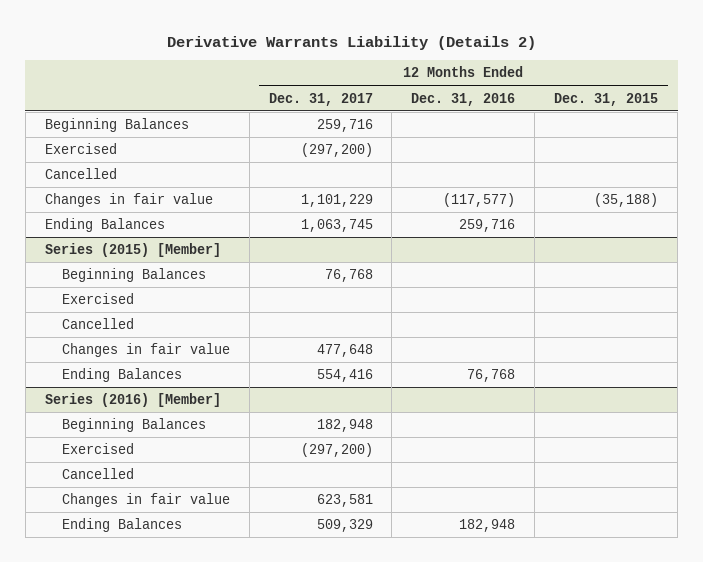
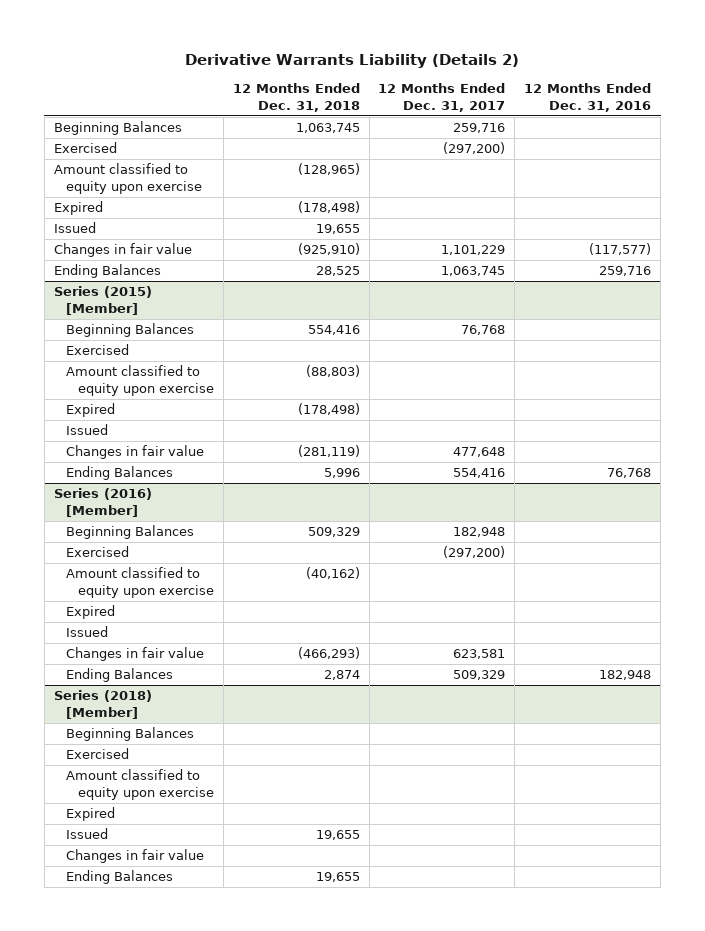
[554,92,659,106] Dec. 31, 2015 -> none
none -> [232,83,360,113] 12 Months Ended Dec. 31, 2018
none -> [53,163,202,195] Amount classified to equity upon exercise
[44,168,117,180] Cancelled -> [53,201,103,216] Expired
none -> [53,222,96,234] Issued
none -> [65,365,214,397] Amount classified to equity upon exercise
[61,318,134,330] Cancelled -> [65,403,115,418] Expired
none -> [65,424,108,436] Issued
none -> [65,567,214,599] Amount classified to equity upon exercise
[61,468,134,480] Cancelled -> [65,605,115,620] Expired
none -> [65,626,108,638] Issued
none -> [53,690,152,720] Series (2018) [Member]
none -> [65,727,194,742] Beginning Balances
none -> [65,748,129,760] Exercised
none -> [65,769,214,801] Amount classified to equity upon exercise
none -> [65,807,115,822] Expired
none -> [65,828,108,840] Issued
none -> [65,849,204,864] Changes in fair value
none -> [65,870,173,885] Ending Balances

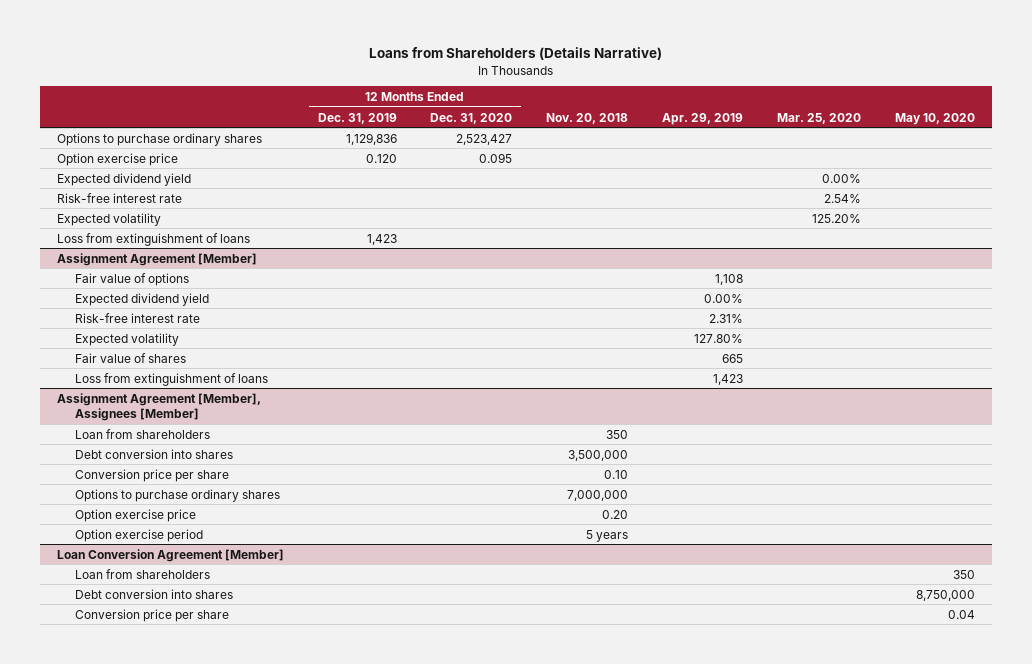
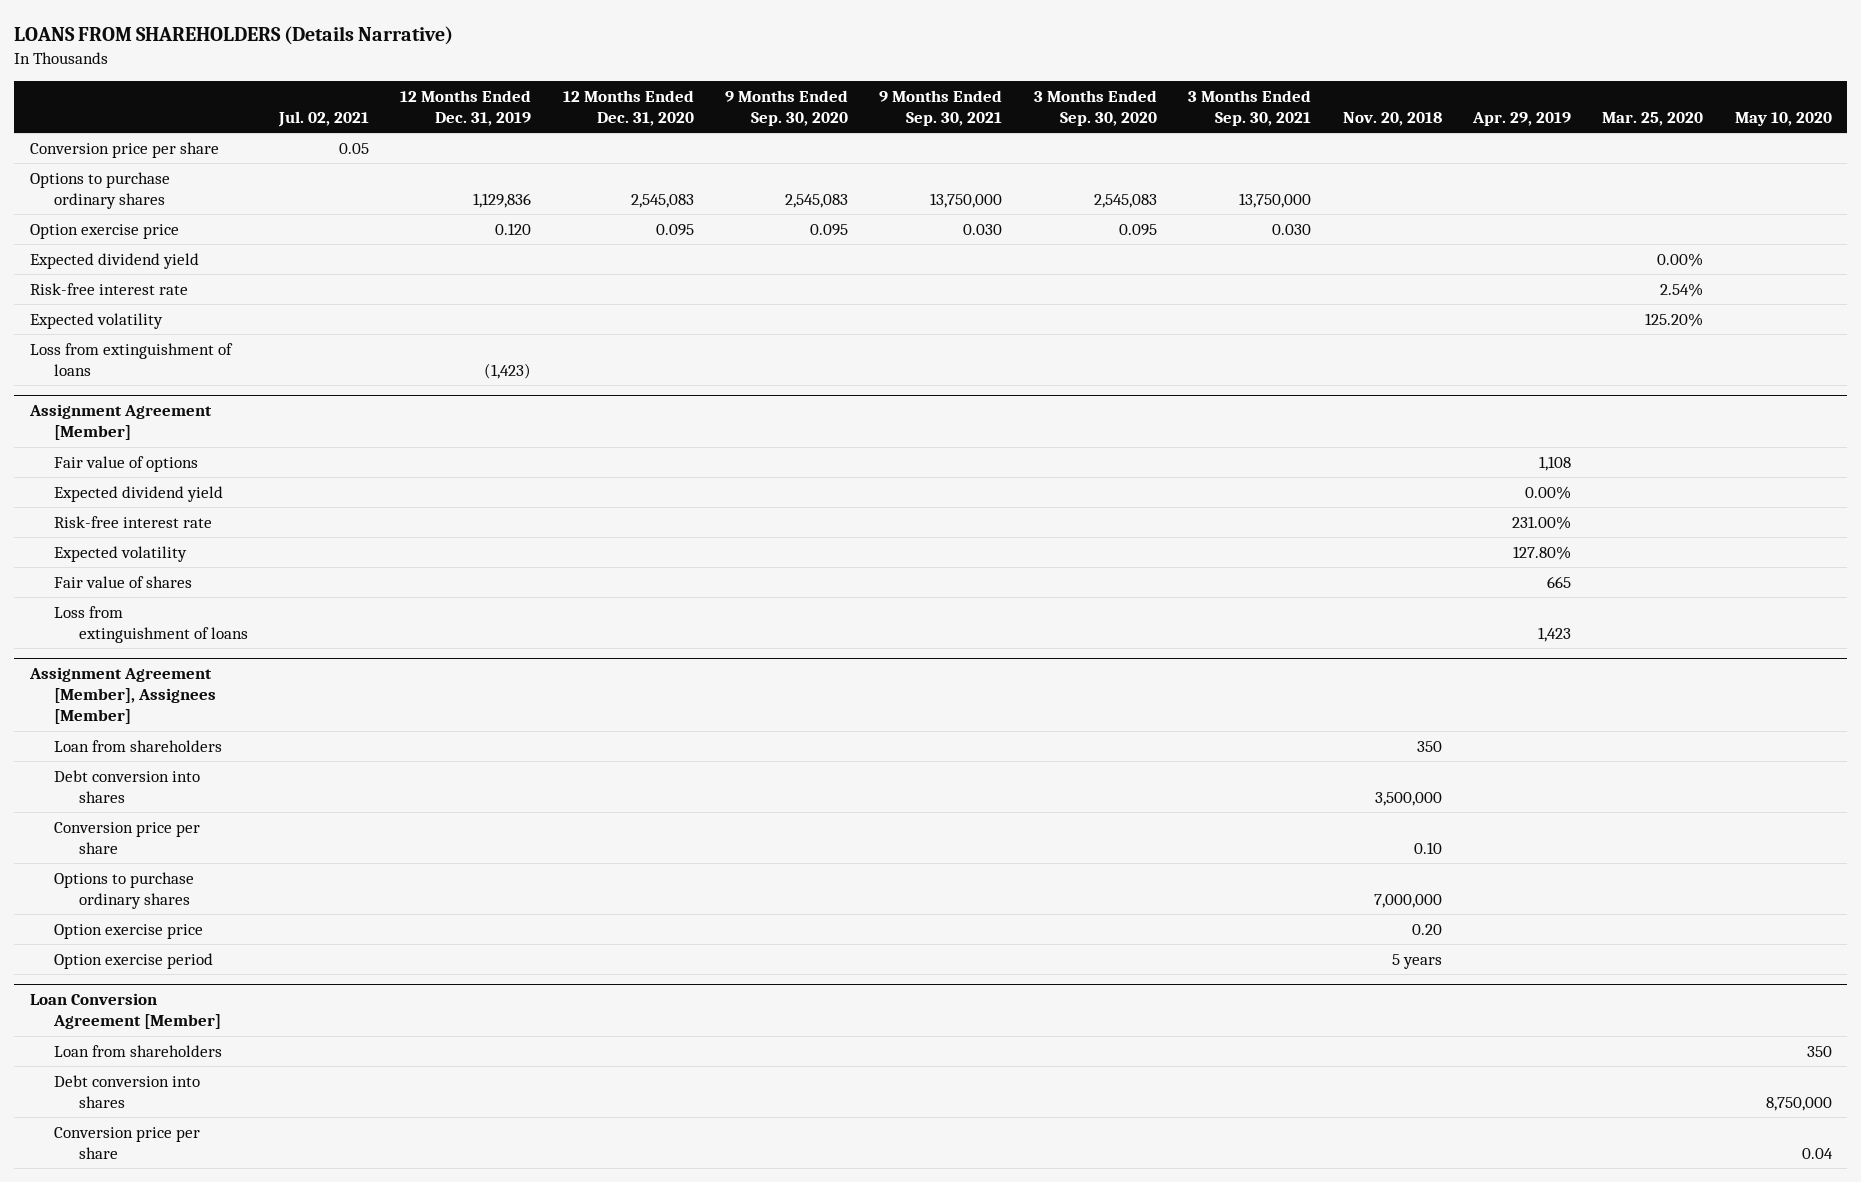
[368,47,662,61] Loans from Shareholders (Details Narrative) -> [14,25,454,45] LOANS FROM SHAREHOLDERS (Details Narrative)
none -> [278,110,370,127] Jul. 02, 2021
none -> [725,89,849,126] 9 Months Ended Sep. 30, 2020
none -> [879,89,1003,126] 9 Months Ended Sep. 30, 2021
none -> [1033,89,1157,126] 3 Months Ended Sep. 30, 2020
none -> [1188,89,1312,126] 3 Months Ended Sep. 30, 2021
none -> [29,142,219,159] Conversion price per share
[456,133,513,145] 2,523,427 -> [630,193,694,208] 2,545,083
[366,233,397,245] 1,423 -> [484,362,532,379] (1,423)
[709,313,744,323] 2.31% -> [1511,516,1571,531] 231.00%

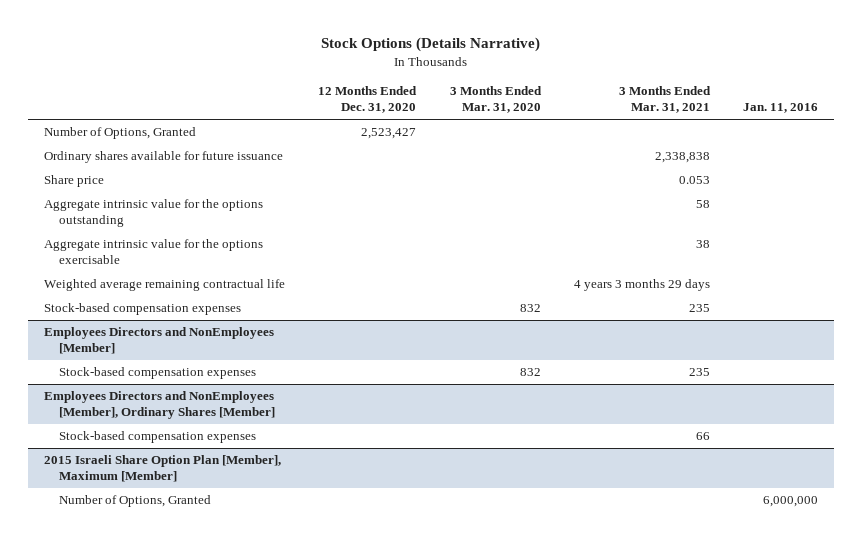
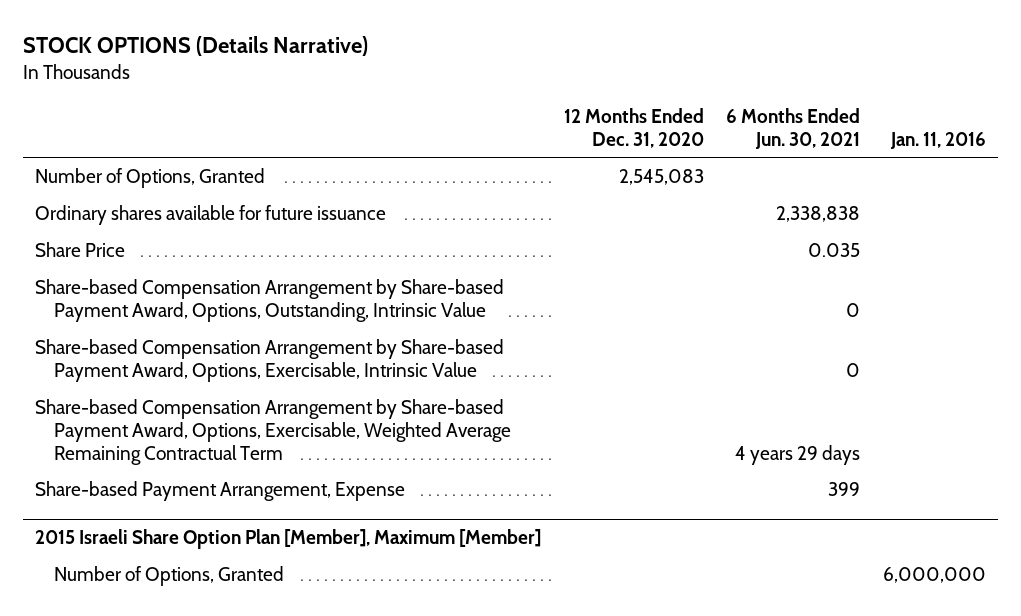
[321,36,541,52] Stock Options (Details Narrative) -> [23,35,369,56] STOCK OPTIONS (Details Narrative)
[449,86,542,114] 3 Months Ended Mar. 31, 2020 -> none
[618,86,711,114] 3 Months Ended Mar. 31, 2021 -> none
none -> [726,107,861,149] 6 Months Ended Jun. 30, 2021
[361,128,417,140] 2,523,427 -> [618,169,704,186] 2,545,083
[44,303,242,316] Stock-based compensation expenses -> none
[44,327,275,355] Employees Directors and NonEmployees [Member] -> none
[58,367,256,380] Stock-based compensation expenses -> none
[44,391,275,420] Employees Directors and NonEmployees [Member], Ordinary Shares [Member] -> none
[58,431,256,444] Stock-based compensation expenses -> none
[44,175,105,188] Share price -> [34,242,125,258] Share Price
[44,199,264,228] Aggregate intrinsic value for the options outstanding -> [34,279,504,322] Share-based Compensation Arrangement by Share-based Payment Award, Options, Outstanding, Intrinsic Value
[44,239,264,265] Aggregate intrinsic value for the options exercisable -> [34,339,504,382] Share-based Compensation Arrangement by Share-based Payment Award, Options, Exercisable, Intrinsic Value
[44,279,286,292] Weighted average remaining contractual life -> [34,399,511,465] Share-based Compensation Arrangement by Share-based Payment Award, Options, Exercisable, Weighted Average Remaining Contractual Term
none -> [34,481,405,502] Share-based Payment Arrangement, Expense

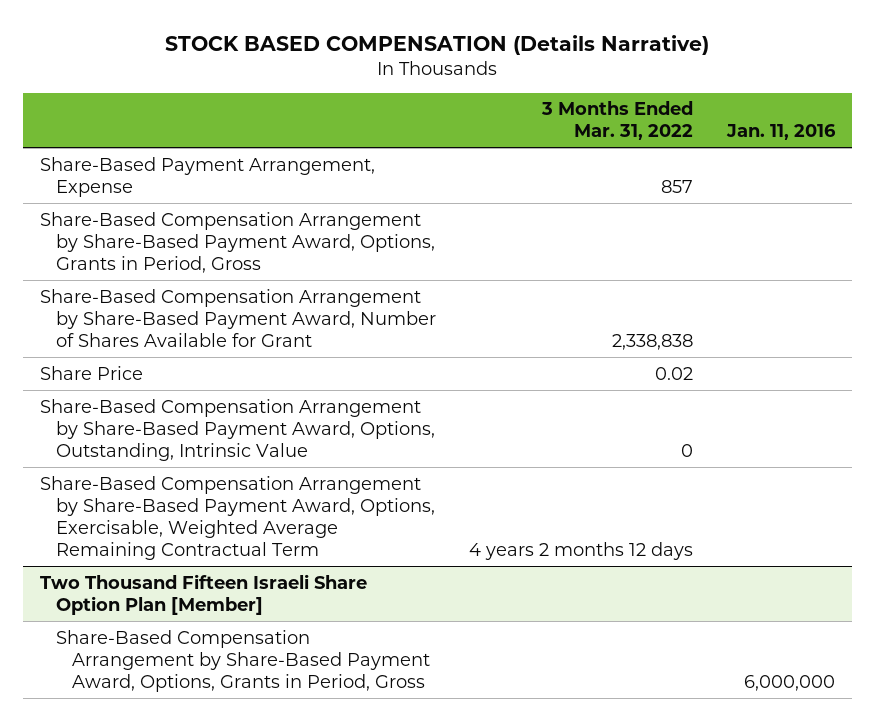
[23,35,369,56] STOCK OPTIONS (Details Narrative) -> [165,34,710,55] STOCK BASED COMPENSATION (Details Narrative)
[563,107,704,148] 12 Months Ended Dec. 31, 2020 -> none
[726,107,861,149] 6 Months Ended Jun. 30, 2021 -> none
none -> [541,101,694,141] 3 Months Ended Mar. 31, 2022
none -> [39,156,375,197] Share-Based Payment Arrangement, Expense
[34,168,265,189] Number of Options, Granted -> [39,211,435,273] Share-Based Compensation Arrangement by Share-Based Payment Award, Options, Grants in Period, Gross
[34,205,386,226] Ordinary shares available for future issuance -> [39,288,436,347] Share-Based Compensation Arrangement by Share-Based Payment Award, Number of Shares Available for Grant
[34,339,504,382] Share-based Compensation Arrangement by Share-based Payment Award, Options, Exercisable, Intrinsic Value -> none
[34,481,405,502] Share-based Payment Arrangement, Expense -> none
[34,529,541,550] 2015 Israeli Share Option Plan [Member], Maximum [Member] -> none
[53,566,284,587] Number of Options, Granted -> none
[34,279,504,322] Share-based Compensation Arrangement by Share-based Payment Award, Options, Outstanding, Intrinsic Value -> [39,398,435,461] Share-Based Compensation Arrangement by Share-Based Payment Award, Options, Outstanding, Intrinsic Value
[34,399,511,465] Share-based Compensation Arrangement by Share-based Payment Award, Options, Exercisable, Weighted Average Remaining Contractual Term -> [39,475,435,560] Share-Based Compensation Arrangement by Share-Based Payment Award, Options, Exercisable, Weighted Average Remaining Contractual Term
none -> [39,573,367,615] Two Thousand Fifteen Israeli Share Option Plan [Member]
none -> [55,629,430,692] Share-Based Compensation Arrangement by Share-Based Payment Award, Options, Grants in Period, Gross

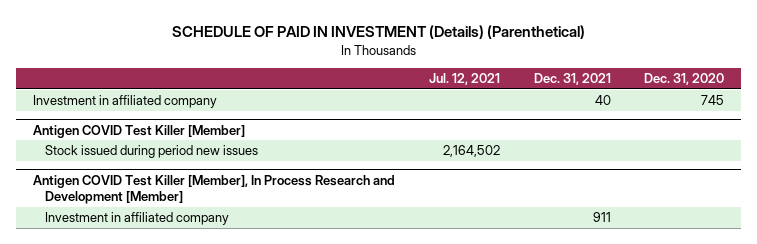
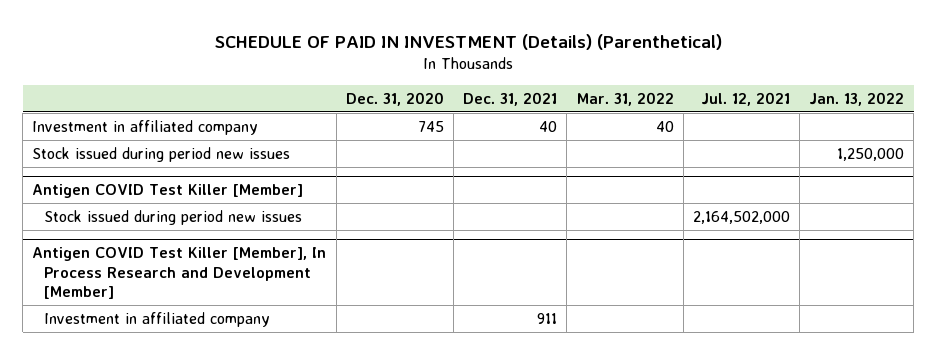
none -> [576,91,674,106] Mar. 31, 2022
none -> [809,91,905,106] Jan. 13, 2022
none -> [32,146,291,162] Stock issued during period new issues
[442,145,500,158] 2,164,502 -> [692,210,790,224] 2,164,502,000

